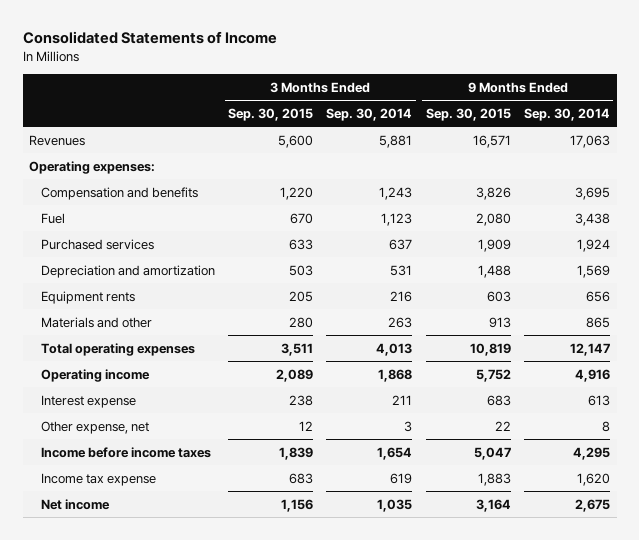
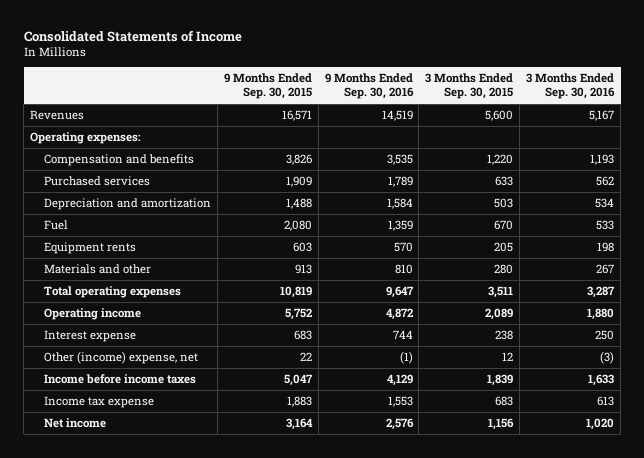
[326,108,413,122] Sep. 30, 2014 -> none
[523,108,610,122] Sep. 30, 2014 -> none
none -> [324,73,414,100] 9 Months Ended Sep. 30, 2016
none -> [526,73,616,100] 3 Months Ended Sep. 30, 2016
[40,212,65,224] Fuel -> [44,219,69,230] Fuel
[40,420,149,434] Other expense, net -> [44,350,199,364] Other (income) expense, net

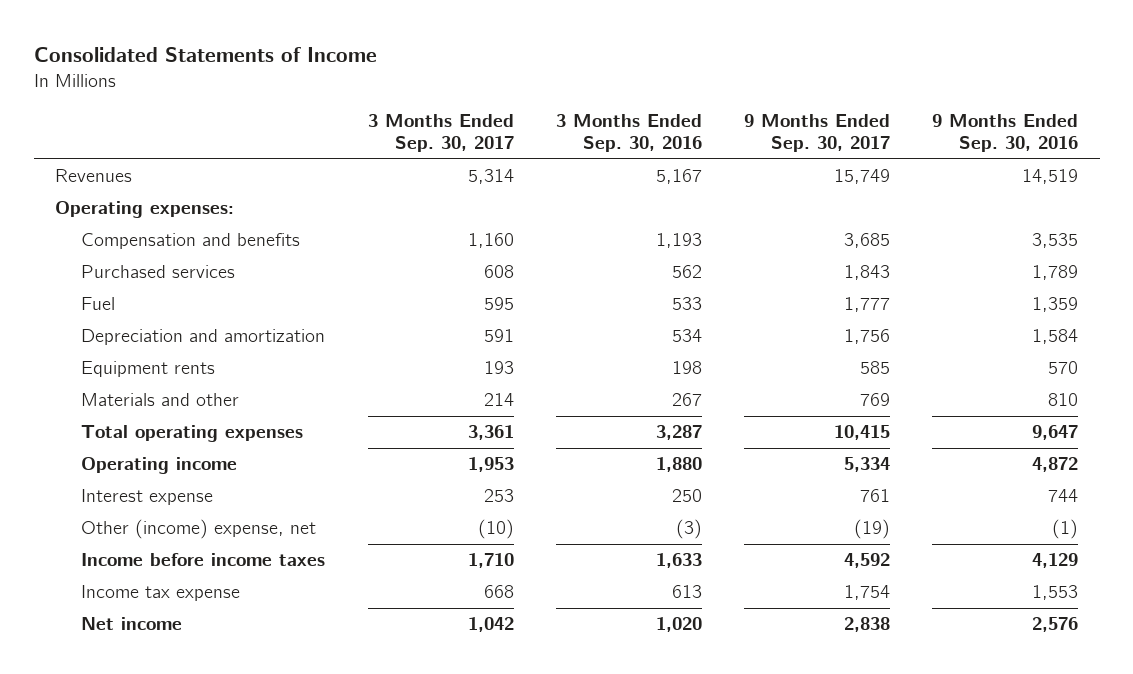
[223,73,312,100] 9 Months Ended Sep. 30, 2015 -> none
[425,73,514,100] 3 Months Ended Sep. 30, 2015 -> none
none -> [367,114,514,152] 3 Months Ended Sep. 30, 2017
none -> [744,114,891,152] 9 Months Ended Sep. 30, 2017
[44,197,212,210] Depreciation and amortization -> [81,329,326,346] Depreciation and amortization

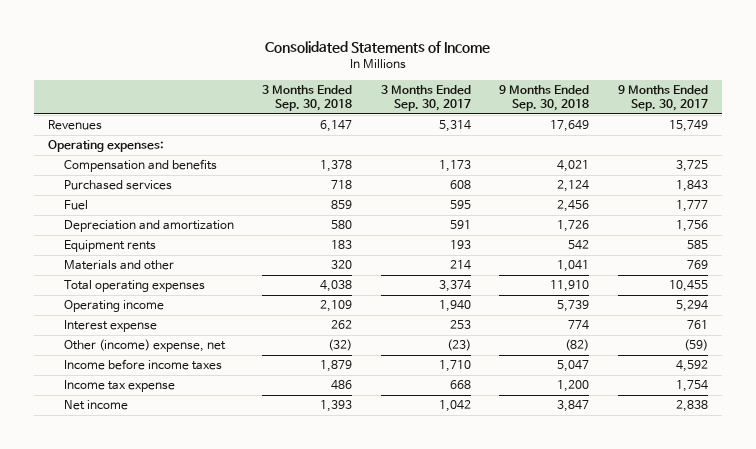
[555,114,702,152] 3 Months Ended Sep. 30, 2016 -> none
[932,114,1079,152] 9 Months Ended Sep. 30, 2016 -> none
none -> [262,85,353,111] 3 Months Ended Sep. 30, 2018
none -> [499,85,590,111] 9 Months Ended Sep. 30, 2018
[467,233,514,249] 1,160 -> [438,160,471,173] 1,173
[844,233,891,249] 3,685 -> [675,160,708,173] 3,725
[467,425,514,441] 3,361 -> [438,280,471,293] 3,374
[834,425,891,441] 10,415 -> [668,280,708,293] 10,455
[467,457,514,473] 1,953 -> [438,300,471,313] 1,940
[844,457,891,473] 5,334 -> [675,300,708,313] 5,294
[477,519,514,540] (10) -> [446,339,471,352] (23)
[854,519,891,540] (19) -> [683,339,708,352] (59)

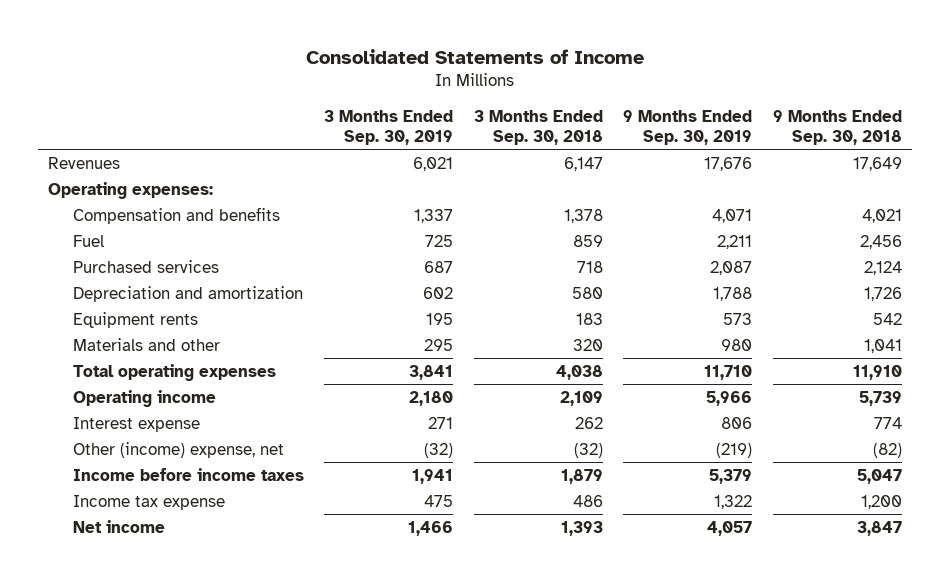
[380,85,471,111] 3 Months Ended Sep. 30, 2017 -> none
[617,85,708,111] 9 Months Ended Sep. 30, 2017 -> none
none -> [324,110,454,145] 3 Months Ended Sep. 30, 2019
none -> [623,110,753,145] 9 Months Ended Sep. 30, 2019
[63,180,172,191] Purchased services -> [73,259,220,273] Purchased services

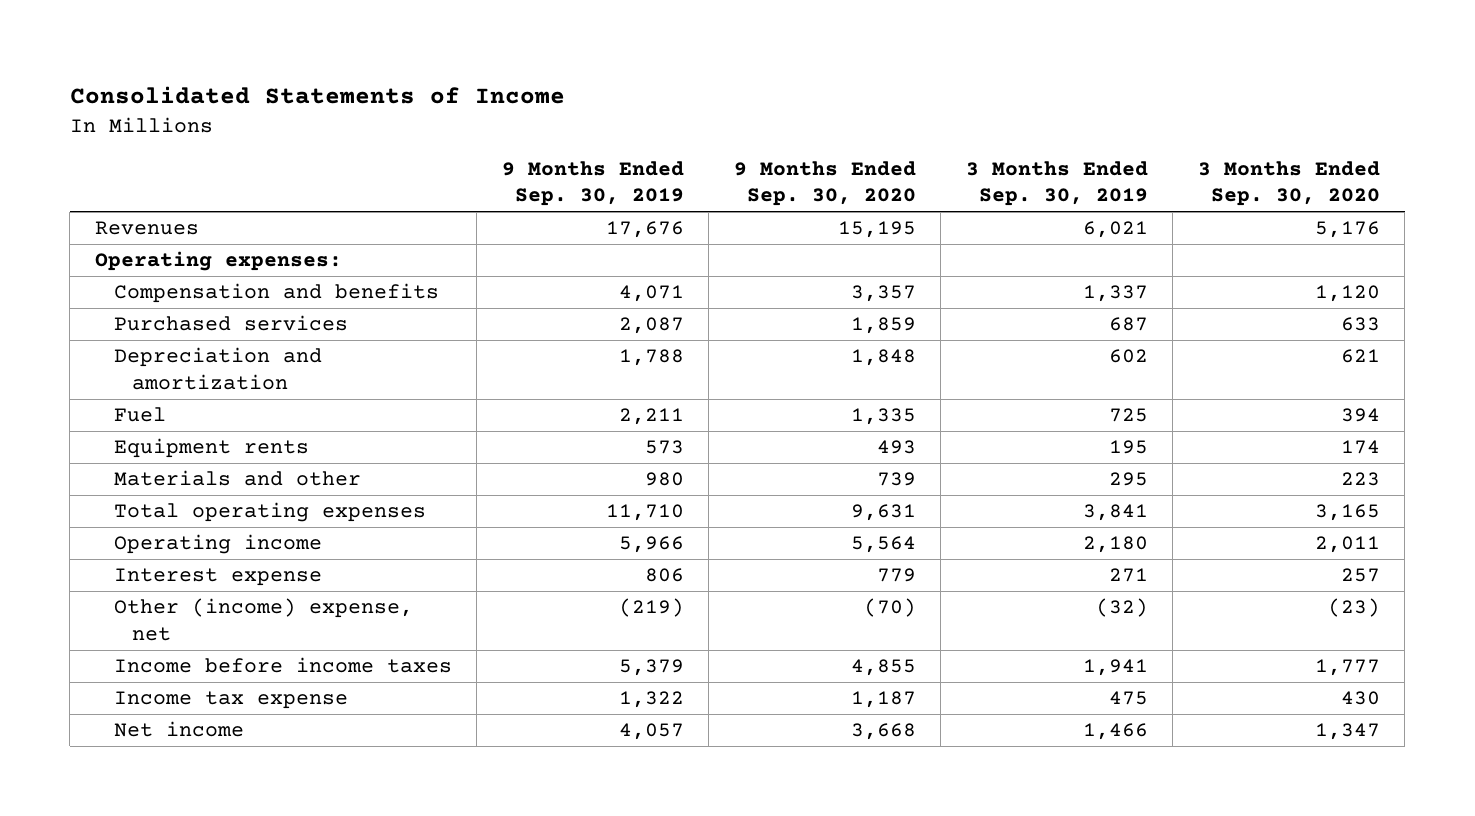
[473,110,603,145] 3 Months Ended Sep. 30, 2018 -> none
[772,110,902,145] 9 Months Ended Sep. 30, 2018 -> none
none -> [733,161,916,207] 9 Months Ended Sep. 30, 2020
none -> [1197,161,1380,207] 3 Months Ended Sep. 30, 2020
[73,234,105,247] Fuel -> [113,407,166,423] Fuel

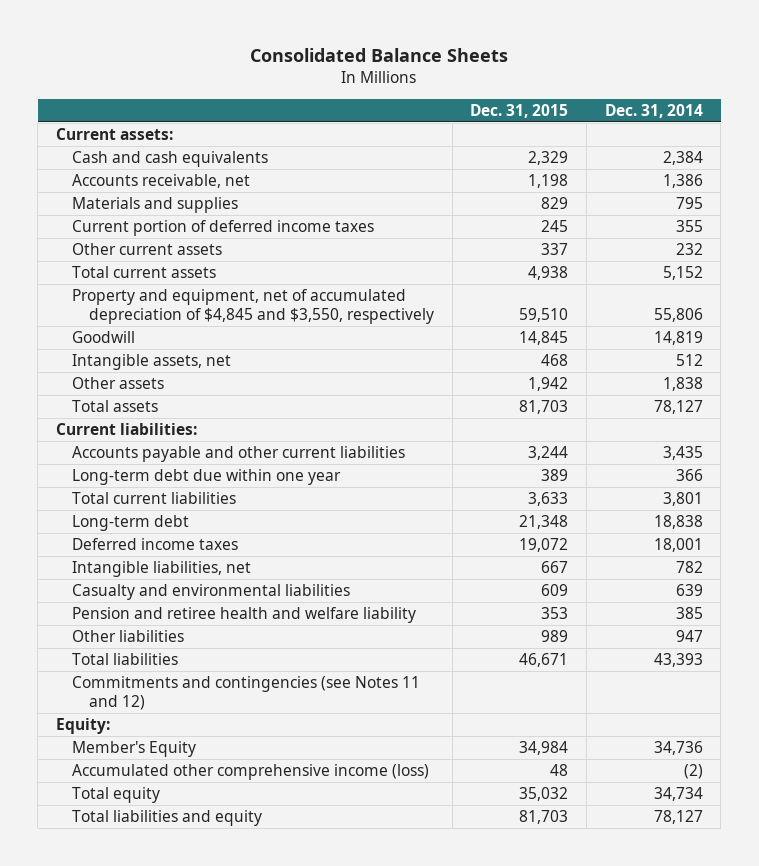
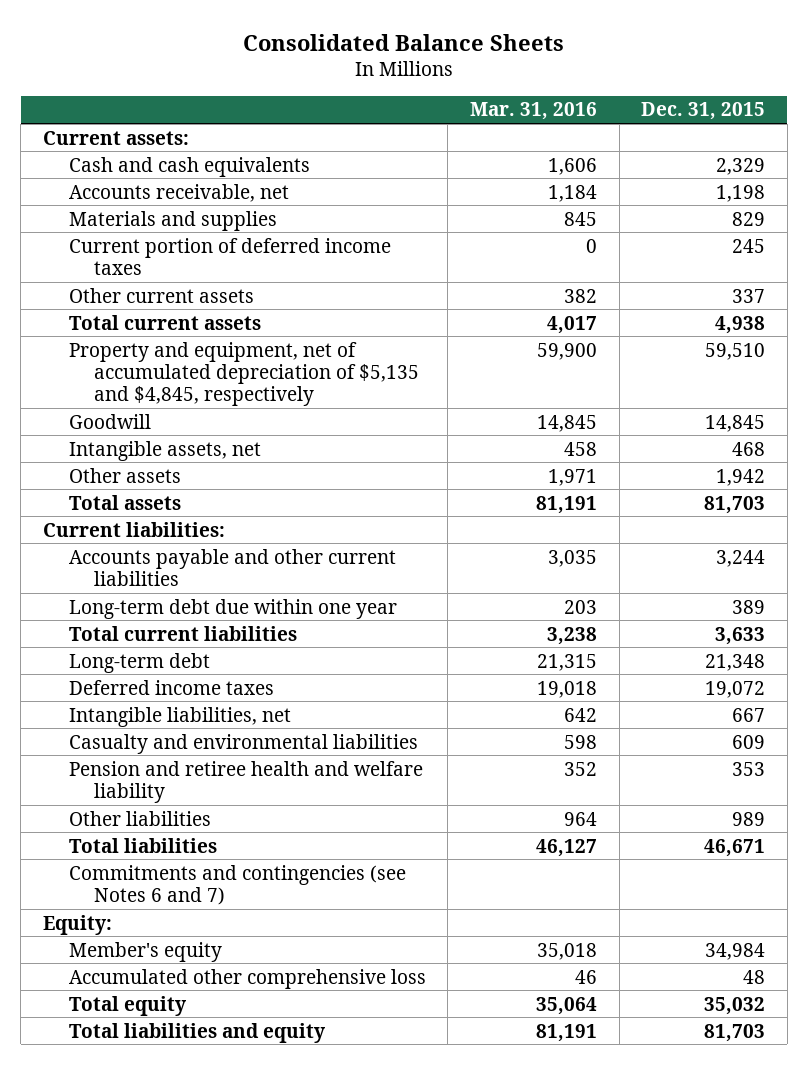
[604,103,703,118] Dec. 31, 2014 -> none
none -> [469,102,597,121] Mar. 31, 2016
[72,289,434,325] Property and equipment, net of accumulated depreciation of $4,845 and $3,550, respectively -> [68,341,420,407] Property and equipment, net of accumulated depreciation of $5,135 and $4,845, respectively
[72,676,421,711] Commitments and contingencies (see Notes 11 and 12) -> [68,864,406,905] Commitments and contingencies (see Notes 6 and 7)
[72,741,197,758] Member's Equity -> [68,941,222,962] Member's equity
[72,764,430,781] Accumulated other comprehensive income (loss) -> [68,968,426,989] Accumulated other comprehensive loss

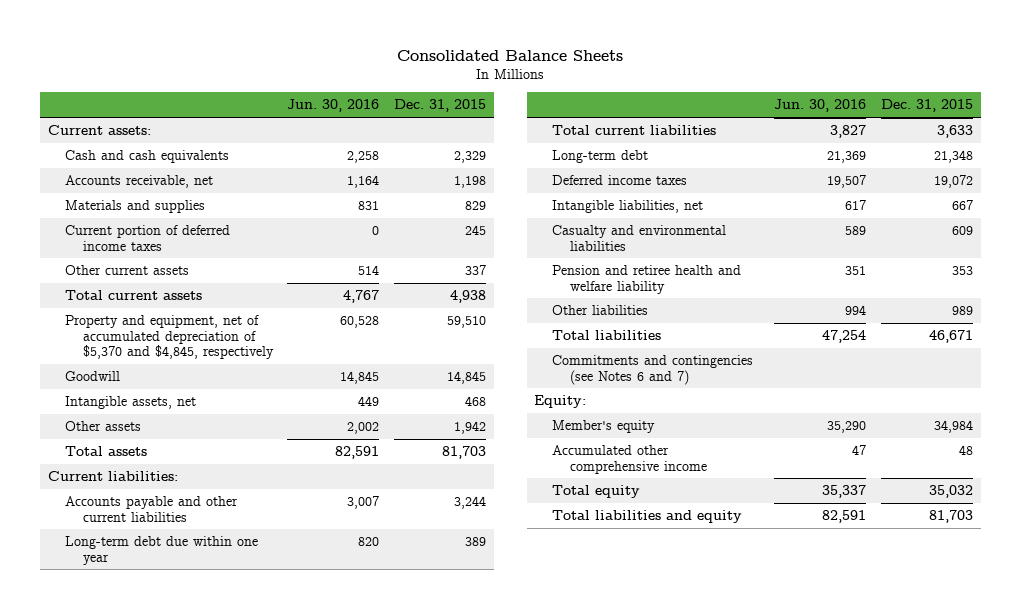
[469,102,597,121] Mar. 31, 2016 -> none
none -> [287,99,380,113] Jun. 30, 2016
[68,341,420,407] Property and equipment, net of accumulated depreciation of $5,135 and $4,845, respectively -> [65,314,274,360] Property and equipment, net of accumulated depreciation of $5,370 and $4,845, respectively
[68,968,426,989] Accumulated other comprehensive loss -> [552,444,707,474] Accumulated other comprehensive income

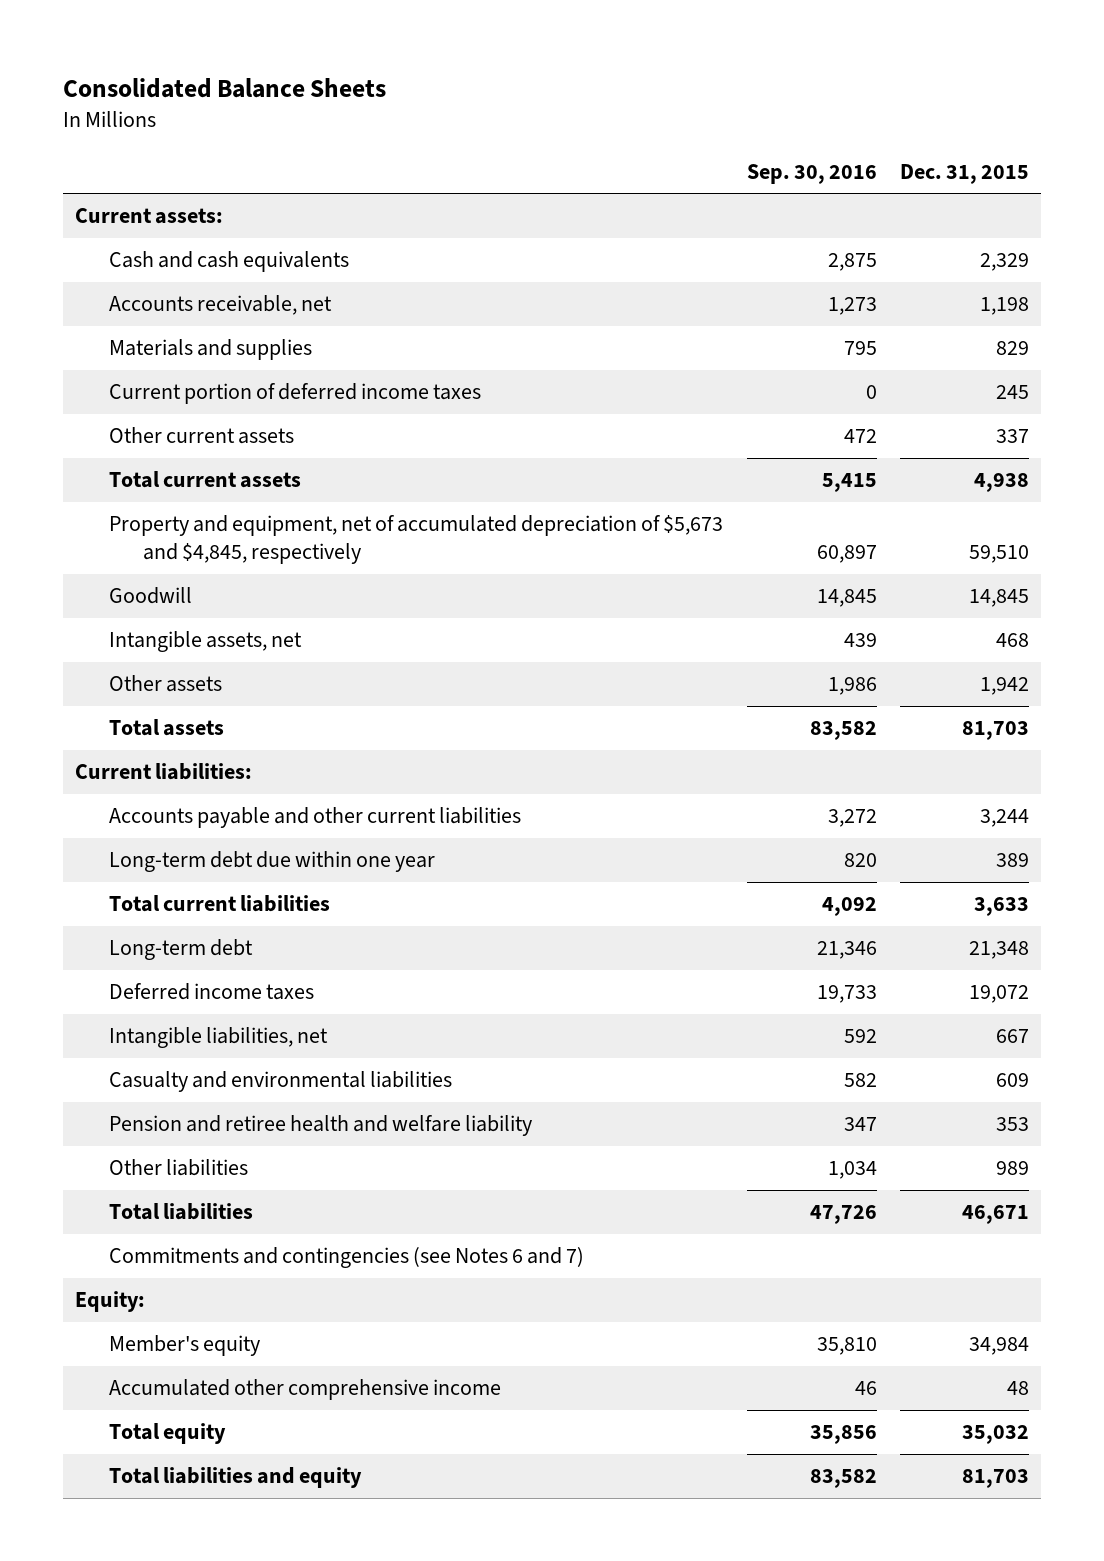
[287,99,380,113] Jun. 30, 2016 -> none
none -> [746,163,877,184] Sep. 30, 2016
[65,314,274,360] Property and equipment, net of accumulated depreciation of $5,370 and $4,845, respectively -> [108,515,723,565] Property and equipment, net of accumulated depreciation of $5,673 and $4,845, respectively

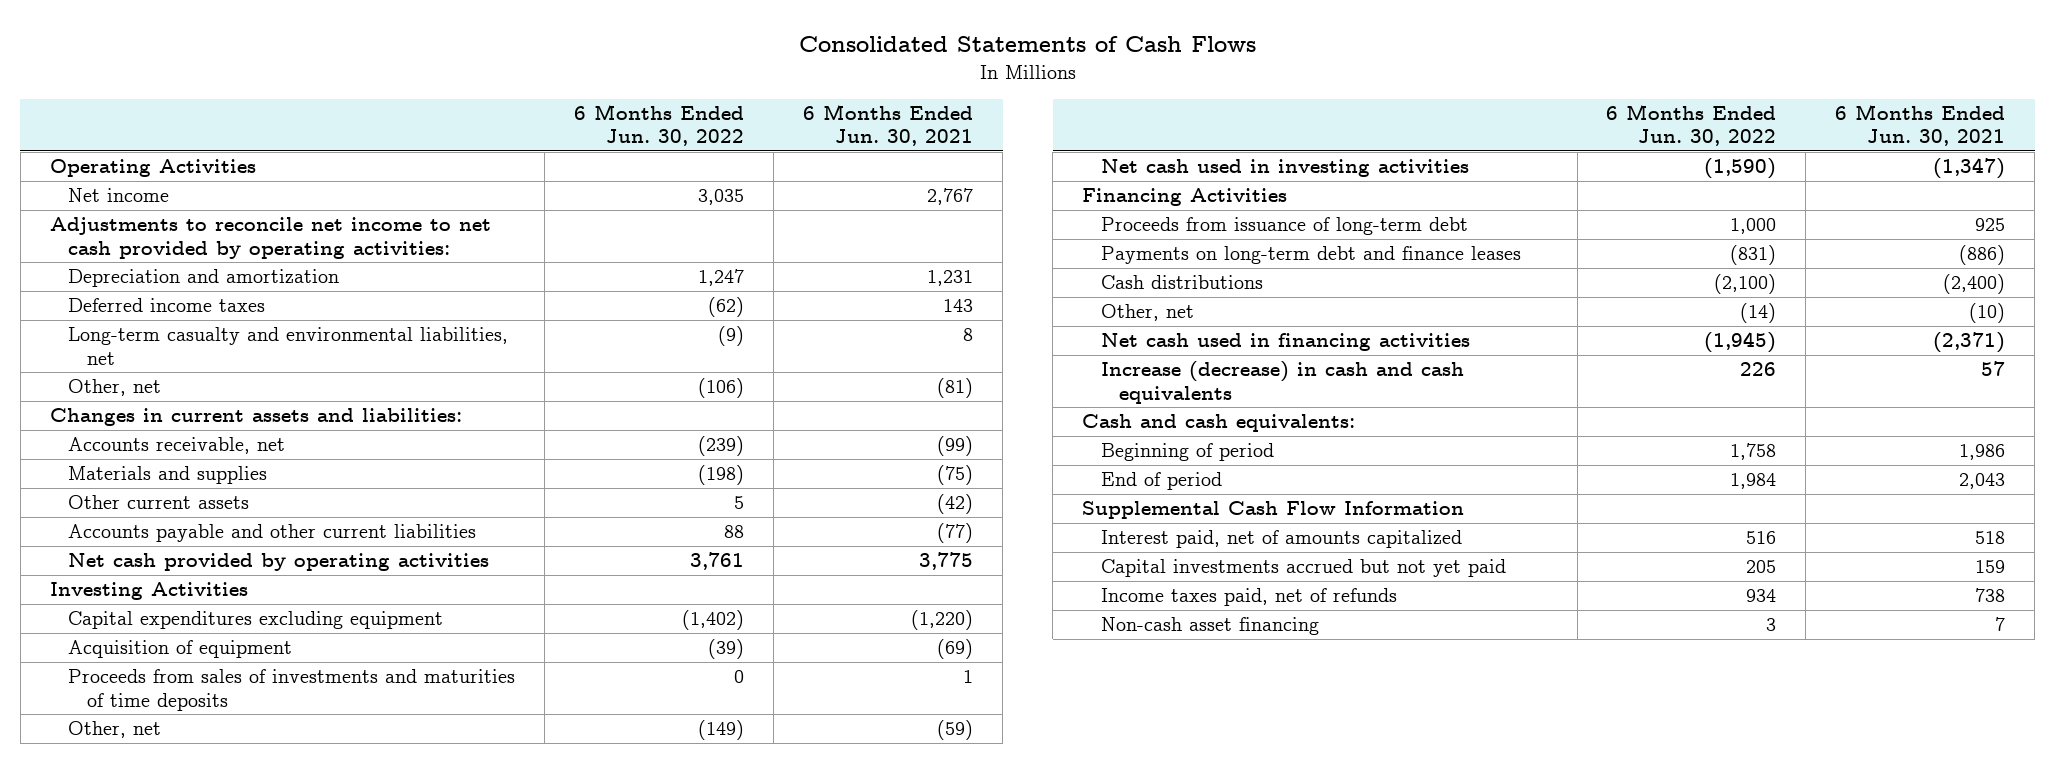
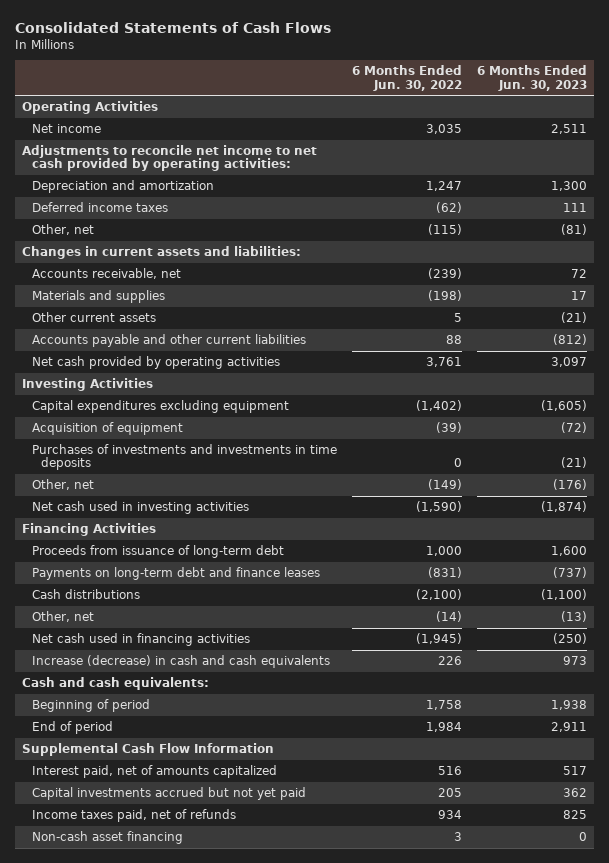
[803,103,974,147] 6 Months Ended Jun. 30, 2021 -> none
none -> [476,65,587,91] 6 Months Ended Jun. 30, 2023
[68,327,509,365] Long-term casualty and environmental liabilities, net -> none
[698,378,745,399] (106) -> [427,223,462,235] (115)
[68,669,516,711] Proceeds from sales of investments and maturities of time deposits -> none
none -> [31,443,337,471] Purchases of investments and investments in time deposits

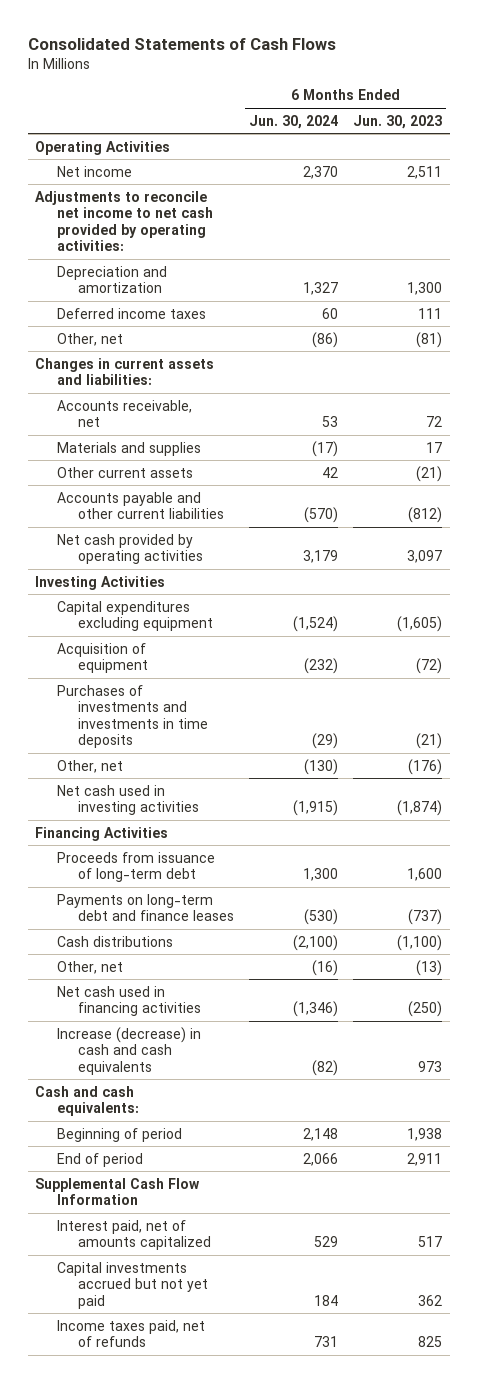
[351,65,462,91] 6 Months Ended Jun. 30, 2022 -> none
none -> [249,114,339,129] Jun. 30, 2024
[31,830,183,844] Non-cash asset financing -> none

